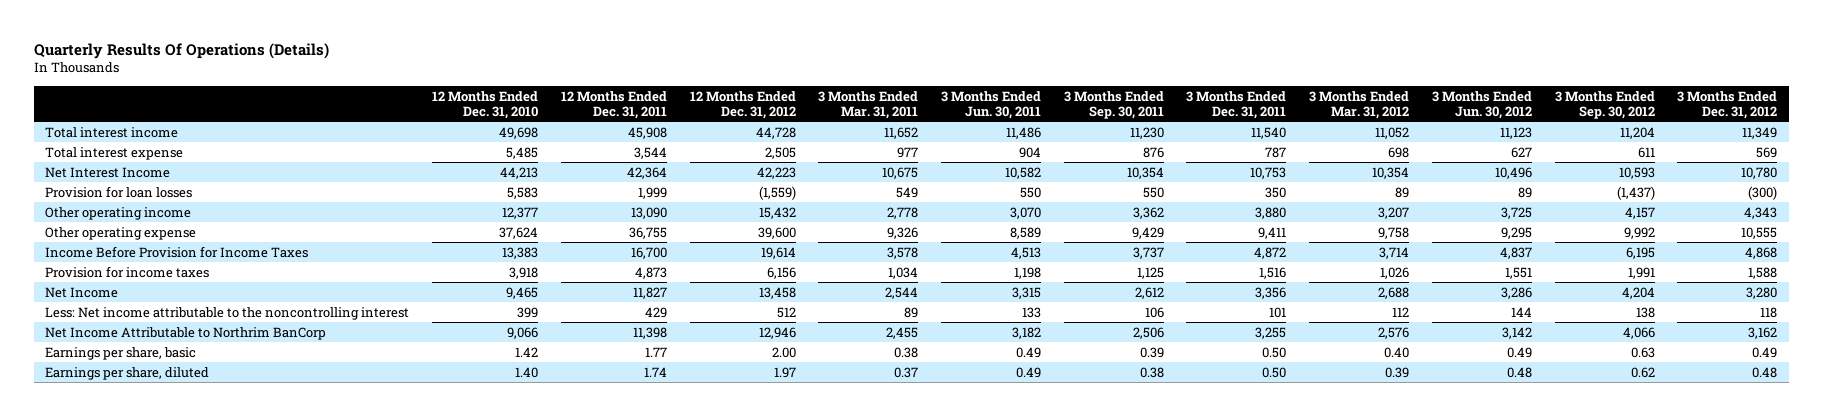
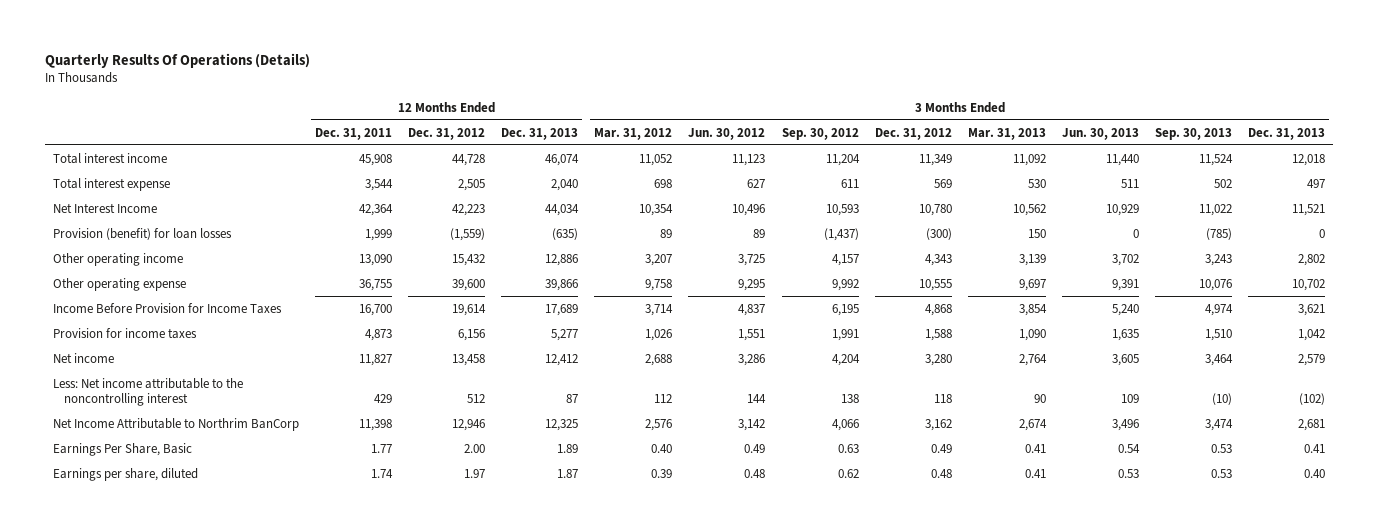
[432,90,539,120] 12 Months Ended Dec. 31, 2010 -> none
[818,90,919,120] 3 Months Ended Mar. 31, 2011 -> none
[941,90,1042,120] 3 Months Ended Jun. 30, 2011 -> none
[1063,90,1164,120] 3 Months Ended Sep. 30, 2011 -> none
[1186,90,1287,120] 3 Months Ended Dec. 31, 2011 -> none
none -> [501,127,579,140] Dec. 31, 2013
none -> [967,127,1046,140] Mar. 31, 2013
none -> [1062,127,1140,140] Jun. 30, 2013
none -> [1155,127,1233,140] Sep. 30, 2013
none -> [1248,127,1326,140] Dec. 31, 2013
[45,185,193,198] Provision for loan losses -> [52,227,232,240] Provision (benefit) for loan losses
[45,286,119,298] Net Income -> [52,352,114,363] Net income
[45,346,197,360] Earnings per share, basic -> [52,442,192,456] Earnings Per Share, Basic

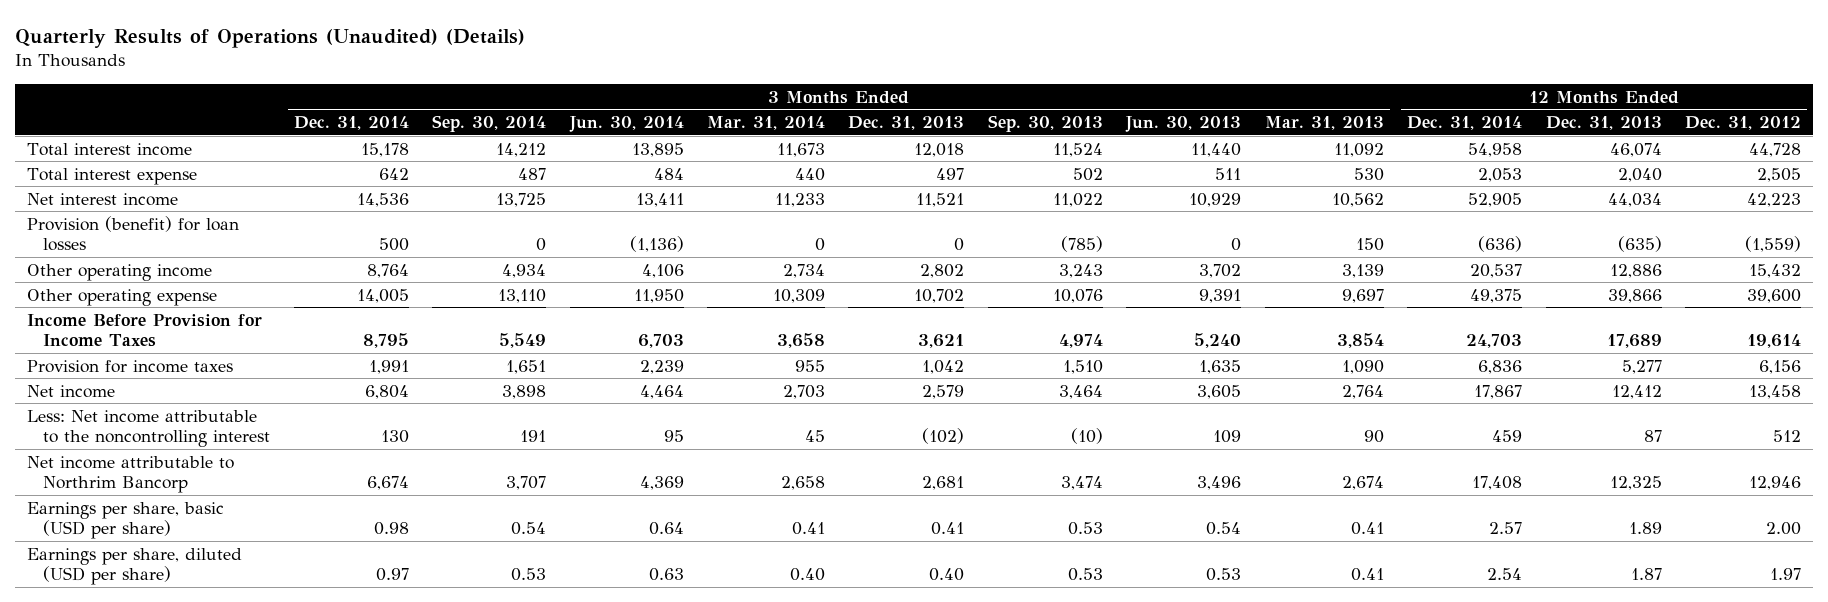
[44,52,310,68] Quarterly Results Of Operations (Details) -> [15,28,526,48] Quarterly Results of Operations (Unaudited) (Details)
[314,127,392,140] Dec. 31, 2011 -> none
[594,127,673,140] Mar. 31, 2012 -> none
[688,127,766,140] Jun. 30, 2012 -> none
[781,127,859,140] Sep. 30, 2012 -> none
[874,127,952,140] Dec. 31, 2012 -> none
none -> [293,116,409,131] Dec. 31, 2014
none -> [432,115,547,133] Sep. 30, 2014
none -> [568,116,684,133] Jun. 30, 2014
none -> [707,116,826,131] Mar. 31, 2014
none -> [1407,116,1523,131] Dec. 31, 2014
[52,202,157,213] Net Interest Income -> [27,192,179,206] Net interest income
[52,417,299,431] Net Income Attributable to Northrim BanCorp -> [27,455,235,494] Net income attributable to Northrim Bancorp
[52,442,192,456] Earnings Per Share, Basic -> [27,501,225,540] Earnings per share, basic (USD per share)
[52,467,198,481] Earnings per share, diluted -> [27,547,243,586] Earnings per share, diluted (USD per share)

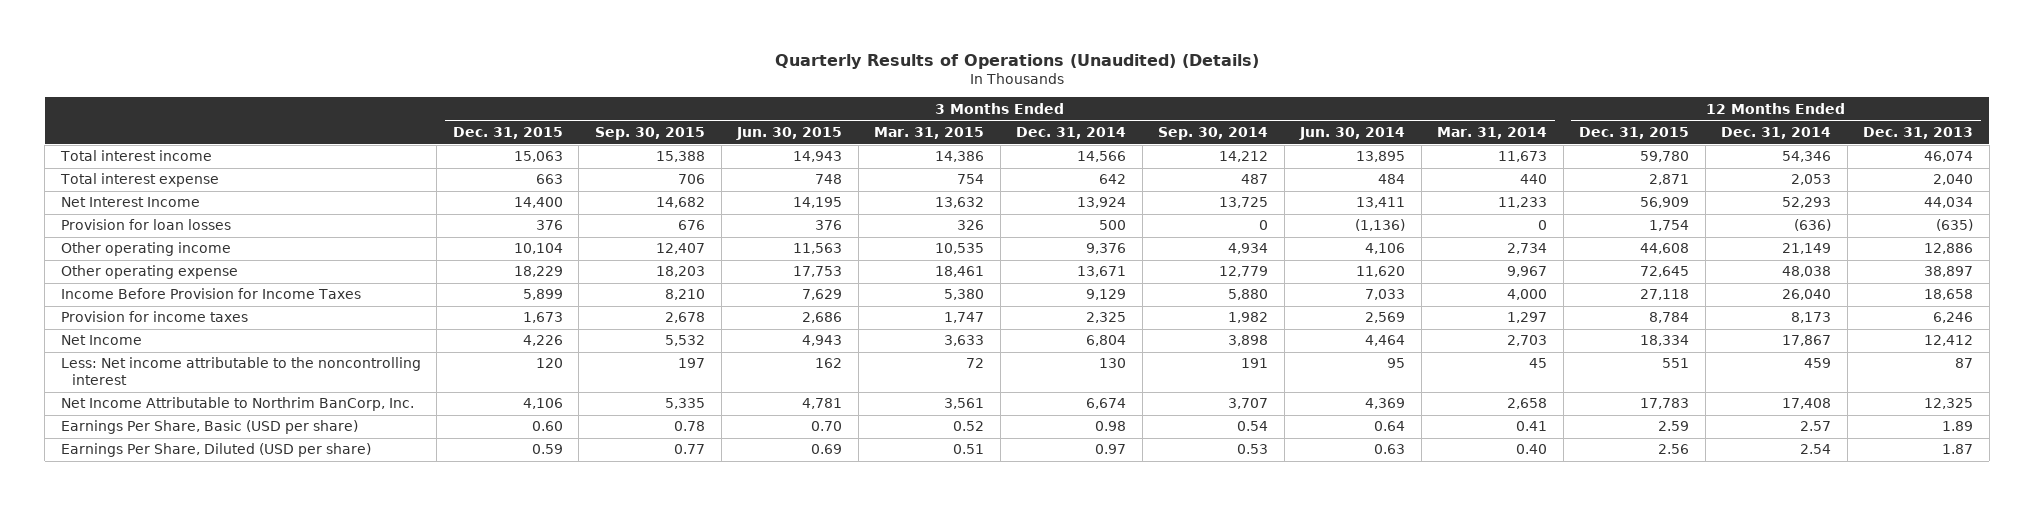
[848,116,965,131] Dec. 31, 2013 -> none
[987,115,1103,133] Sep. 30, 2013 -> none
[1125,116,1242,133] Jun. 30, 2013 -> none
[1264,116,1384,131] Mar. 31, 2013 -> none
[1684,116,1801,131] Dec. 31, 2012 -> none
none -> [452,127,563,140] Dec. 31, 2015
none -> [594,127,705,141] Sep. 30, 2015
none -> [736,127,843,141] Jun. 30, 2015
none -> [874,127,985,140] Mar. 31, 2015
none -> [1579,127,1690,140] Dec. 31, 2015
[360,142,409,157] 15,178 -> [1077,151,1127,163] 14,566
[1468,142,1523,157] 54,958 -> [1782,151,1832,163] 54,346
[27,192,179,206] Net interest income -> [60,197,200,208] Net Interest Income
[356,192,409,207] 14,536 -> [1077,197,1127,209] 13,924
[1468,192,1523,207] 52,905 -> [1782,197,1832,209] 52,293
[27,215,240,252] Provision (benefit) for loan losses -> [60,219,231,231] Provision for loan losses
[366,263,409,278] 8,764 -> [1086,243,1127,255] 9,376
[1470,263,1523,278] 20,537 -> [1782,243,1832,255] 21,149
[356,288,409,303] 14,005 -> [1077,266,1127,278] 13,671
[498,288,547,303] 13,110 -> [1219,266,1269,278] 12,779
[633,288,684,303] 11,950 -> [1356,266,1406,278] 11,620
[773,288,826,303] 10,309 -> [1507,266,1548,278] 9,967
[1470,288,1523,303] 49,375 -> [1782,266,1832,278] 48,038
[1607,288,1662,303] 39,866 -> [1924,266,1974,278] 38,897
[362,333,409,349] 8,795 -> [1086,289,1127,301] 9,129
[499,333,547,349] 5,549 -> [1228,289,1269,301] 5,880
[637,334,684,349] 6,703 -> [1365,289,1406,301] 7,033
[777,333,826,349] 3,658 -> [1507,289,1548,301] 4,000
[1466,334,1523,349] 24,703 -> [1782,289,1832,301] 26,040
[1606,334,1662,349] 17,689 -> [1924,289,1974,301] 18,658
[368,359,409,374] 1,991 -> [1086,312,1127,324] 2,325
[506,359,547,374] 1,651 -> [1228,312,1269,324] 1,982
[639,359,684,374] 2,239 -> [1365,312,1406,324] 2,569
[795,359,826,372] 955 -> [1507,312,1548,324] 1,297
[1478,359,1523,374] 6,836 -> [1791,312,1832,324] 8,173
[1621,359,1662,374] 5,277 -> [1933,312,1974,324] 6,246
[27,384,116,398] Net income -> [60,335,142,346] Net Income
[27,455,235,494] Net income attributable to Northrim Bancorp -> [60,397,414,412] Net Income Attributable to Northrim BanCorp, Inc.
[27,501,225,540] Earnings per share, basic (USD per share) -> [60,420,358,435] Earnings Per Share, Basic (USD per share)
[27,547,243,586] Earnings per share, diluted (USD per share) -> [60,443,371,458] Earnings Per Share, Diluted (USD per share)

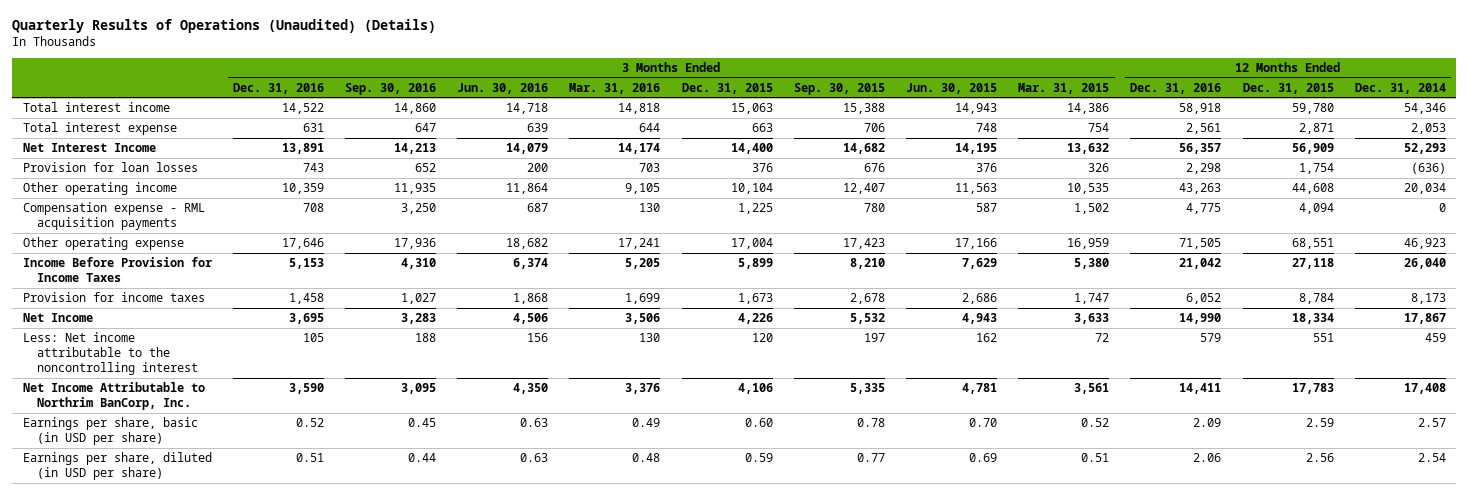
[1016,127,1127,140] Dec. 31, 2014 -> none
[1158,127,1269,141] Sep. 30, 2014 -> none
[1299,127,1406,141] Jun. 30, 2014 -> none
[1437,127,1548,140] Mar. 31, 2014 -> none
[1863,127,1974,140] Dec. 31, 2013 -> none
none -> [232,82,324,94] Dec. 31, 2016
none -> [345,82,437,95] Sep. 30, 2016
none -> [457,82,549,94] Jun. 30, 2016
none -> [569,82,661,94] Mar. 31, 2016
none -> [1130,82,1222,94] Dec. 31, 2016
[1782,243,1832,255] 21,149 -> [1403,183,1446,195] 20,034
none -> [22,202,205,231] Compensation expense - RML acquisition payments
[513,266,563,278] 18,229 -> [730,238,773,250] 17,004
[655,266,705,278] 18,203 -> [842,238,885,250] 17,423
[793,266,843,278] 17,753 -> [955,238,998,250] 17,166
[935,266,985,278] 18,461 -> [1067,238,1110,250] 16,959
[1640,266,1690,278] 72,645 -> [1291,238,1334,250] 68,551
[1782,266,1832,278] 48,038 -> [1403,238,1446,250] 46,923
[60,420,358,435] Earnings Per Share, Basic (USD per share) -> [22,417,198,446] Earnings per share, basic (in USD per share)
[60,443,371,458] Earnings Per Share, Diluted (USD per share) -> [22,452,212,481] Earnings per share, diluted (in USD per share)

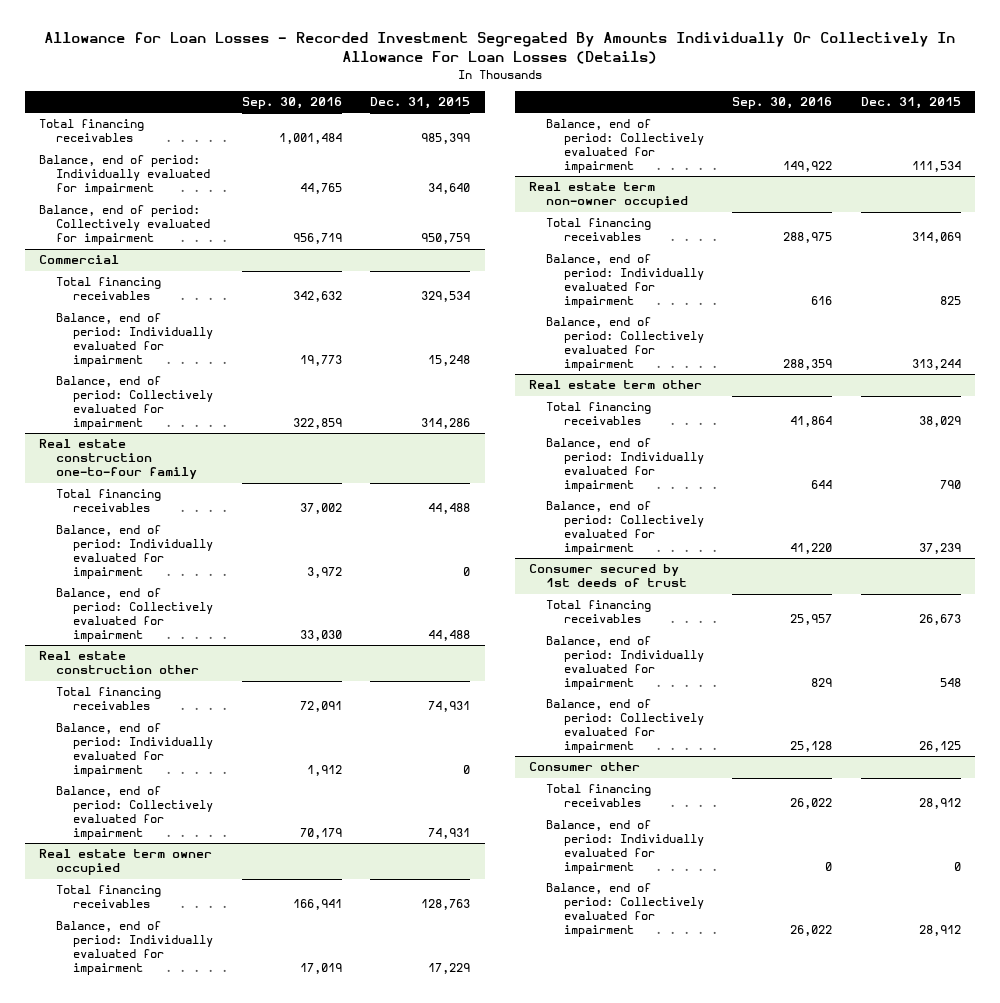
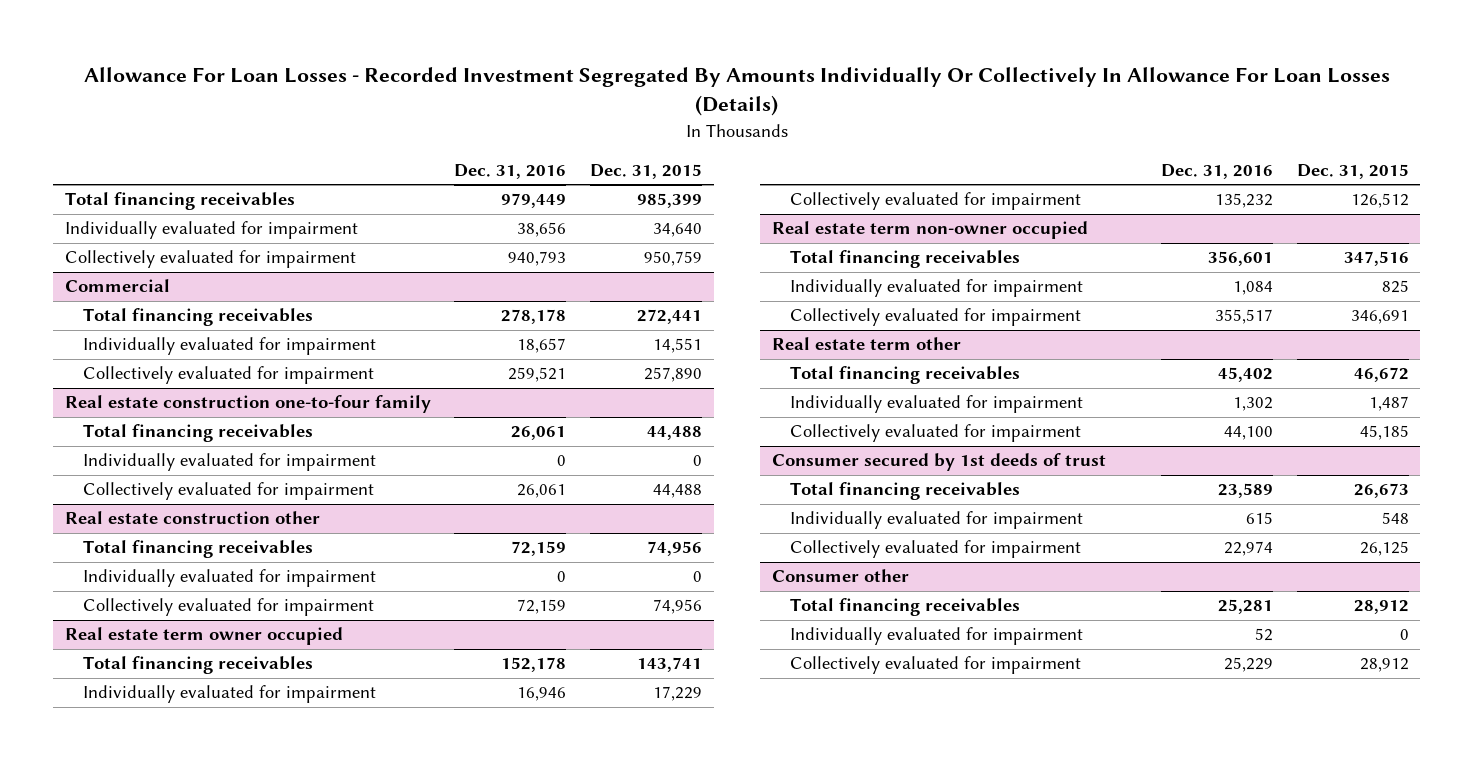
[43,32,955,65] Allowance for Loan Losses - Recorded Investment Segregated By Amounts Individually Or Collectively In Allowance For Loan Losses (Details) -> [83,67,1390,117] Allowance For Loan Losses - Recorded Investment Segregated By Amounts Individually Or Collectively In Allowance For Loan Losses (Details)
[241,97,342,110] Sep. 30, 2016 -> none
none -> [454,163,567,179] Dec. 31, 2016
[38,155,211,196] Balance, end of period: Individually evaluated for impairment -> [65,221,359,240] Individually evaluated for impairment
[38,205,211,246] Balance, end of period: Collectively evaluated for impairment -> [65,250,357,269] Collectively evaluated for impairment
[421,291,471,303] 329,534 -> [636,309,702,325] 272,441
[56,313,214,368] Balance, end of period: Individually evaluated for impairment -> [83,337,377,356] Individually evaluated for impairment
[428,355,471,367] 15,248 -> [652,338,702,354] 14,551
[56,376,214,431] Balance, end of period: Collectively evaluated for impairment -> [83,366,375,385] Collectively evaluated for impairment
[421,418,471,430] 314,286 -> [643,367,702,383] 257,890
[56,525,214,580] Balance, end of period: Individually evaluated for impairment -> [83,453,377,472] Individually evaluated for impairment
[56,588,214,643] Balance, end of period: Collectively evaluated for impairment -> [83,482,375,501] Collectively evaluated for impairment
[428,701,471,713] 74,931 -> [646,541,702,557] 74,956
[56,723,214,778] Balance, end of period: Individually evaluated for impairment -> [83,569,377,588] Individually evaluated for impairment
[56,786,214,841] Balance, end of period: Collectively evaluated for impairment -> [83,598,375,617] Collectively evaluated for impairment
[428,828,471,840] 74,931 -> [652,599,702,615] 74,956
[421,899,471,911] 128,763 -> [636,657,702,673] 143,741
[56,921,214,976] Balance, end of period: Individually evaluated for impairment -> [83,685,377,704] Individually evaluated for impairment
[546,119,704,174] Balance, end of period: Collectively evaluated for impairment -> [790,192,1082,211] Collectively evaluated for impairment
[911,161,961,173] 111,534 -> [1350,193,1409,209] 126,512
[911,232,961,244] 314,069 -> [1343,251,1409,267] 347,516
[546,254,704,309] Balance, end of period: Individually evaluated for impairment -> [790,279,1084,298] Individually evaluated for impairment
[546,317,704,372] Balance, end of period: Collectively evaluated for impairment -> [790,308,1082,327] Collectively evaluated for impairment
[911,359,961,371] 313,244 -> [1350,310,1409,325] 346,691
[918,416,961,428] 38,029 -> [1353,367,1409,383] 46,672
[546,438,704,493] Balance, end of period: Individually evaluated for impairment -> [790,395,1084,414] Individually evaluated for impairment
[939,480,961,490] 790 -> [1368,396,1409,412] 1,487
[546,501,704,556] Balance, end of period: Collectively evaluated for impairment -> [790,424,1082,443] Collectively evaluated for impairment
[918,543,961,555] 37,239 -> [1359,425,1409,441] 45,185
[546,636,704,691] Balance, end of period: Individually evaluated for impairment -> [790,511,1084,530] Individually evaluated for impairment
[546,699,704,754] Balance, end of period: Collectively evaluated for impairment -> [790,540,1082,559] Collectively evaluated for impairment
[546,820,704,875] Balance, end of period: Individually evaluated for impairment -> [790,627,1084,646] Individually evaluated for impairment
[546,883,704,938] Balance, end of period: Collectively evaluated for impairment -> [790,656,1082,675] Collectively evaluated for impairment

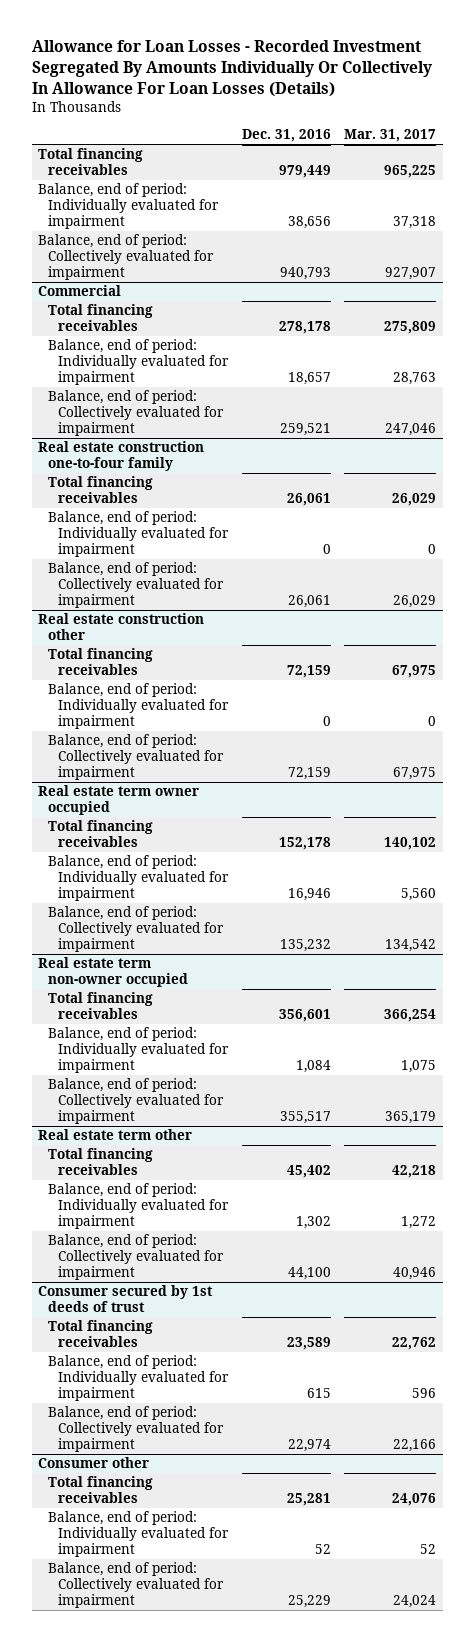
[83,67,1390,117] Allowance For Loan Losses - Recorded Investment Segregated By Amounts Individually Or Collectively In Allowance For Loan Losses (Details) -> [31,40,432,97] Allowance for Loan Losses - Recorded Investment Segregated By Amounts Individually Or Collectively In Allowance For Loan Losses (Details)
[589,163,702,179] Dec. 31, 2015 -> none
none -> [344,129,437,143] Mar. 31, 2017
[65,221,359,240] Individually evaluated for impairment -> [38,183,220,229] Balance, end of period: Individually evaluated for impairment
[65,250,357,269] Collectively evaluated for impairment -> [38,234,215,280] Balance, end of period: Collectively evaluated for impairment
[83,337,377,356] Individually evaluated for impairment -> [48,339,230,385] Balance, end of period: Individually evaluated for impairment
[83,366,375,385] Collectively evaluated for impairment -> [48,390,225,436] Balance, end of period: Collectively evaluated for impairment
[83,453,377,472] Individually evaluated for impairment -> [48,511,230,557] Balance, end of period: Individually evaluated for impairment
[83,482,375,501] Collectively evaluated for impairment -> [48,562,225,608] Balance, end of period: Collectively evaluated for impairment
[83,569,377,588] Individually evaluated for impairment -> [48,683,230,729] Balance, end of period: Individually evaluated for impairment
[83,598,375,617] Collectively evaluated for impairment -> [48,734,225,780] Balance, end of period: Collectively evaluated for impairment
[83,685,377,704] Individually evaluated for impairment -> [48,855,230,901] Balance, end of period: Individually evaluated for impairment
[790,192,1082,211] Collectively evaluated for impairment -> [48,906,225,952] Balance, end of period: Collectively evaluated for impairment
[790,279,1084,298] Individually evaluated for impairment -> [48,1027,230,1073] Balance, end of period: Individually evaluated for impairment
[790,308,1082,327] Collectively evaluated for impairment -> [48,1078,225,1124] Balance, end of period: Collectively evaluated for impairment
[790,395,1084,414] Individually evaluated for impairment -> [48,1183,230,1229] Balance, end of period: Individually evaluated for impairment
[790,424,1082,443] Collectively evaluated for impairment -> [48,1234,225,1280] Balance, end of period: Collectively evaluated for impairment
[790,511,1084,530] Individually evaluated for impairment -> [48,1355,230,1401] Balance, end of period: Individually evaluated for impairment
[790,540,1082,559] Collectively evaluated for impairment -> [48,1406,225,1452] Balance, end of period: Collectively evaluated for impairment
[790,627,1084,646] Individually evaluated for impairment -> [48,1511,230,1557] Balance, end of period: Individually evaluated for impairment
[790,656,1082,675] Collectively evaluated for impairment -> [48,1562,225,1608] Balance, end of period: Collectively evaluated for impairment

